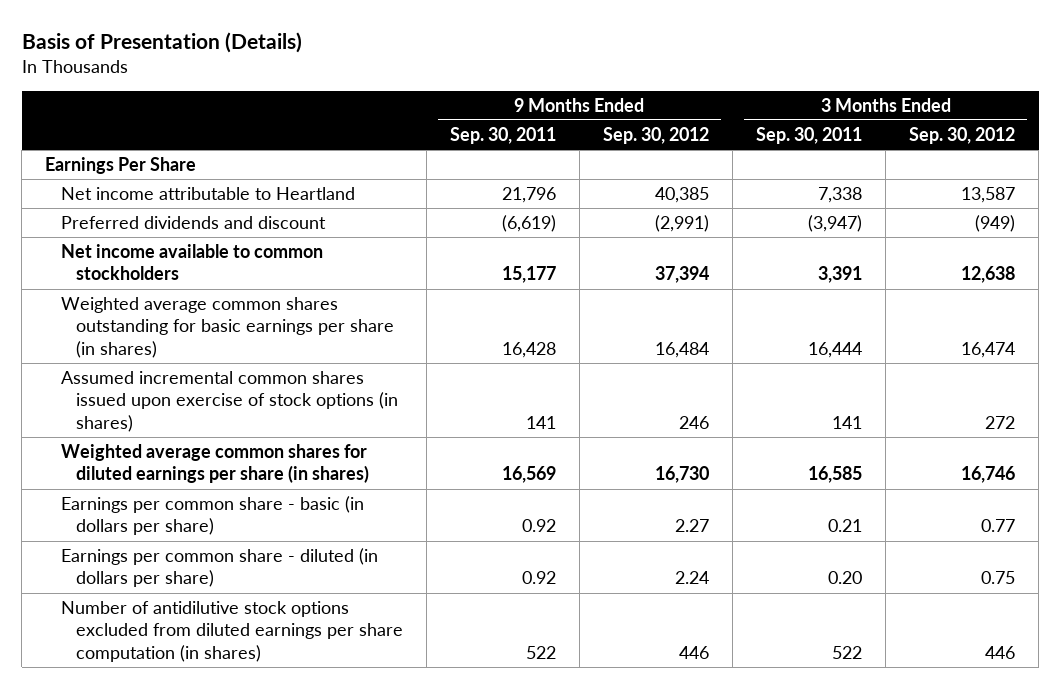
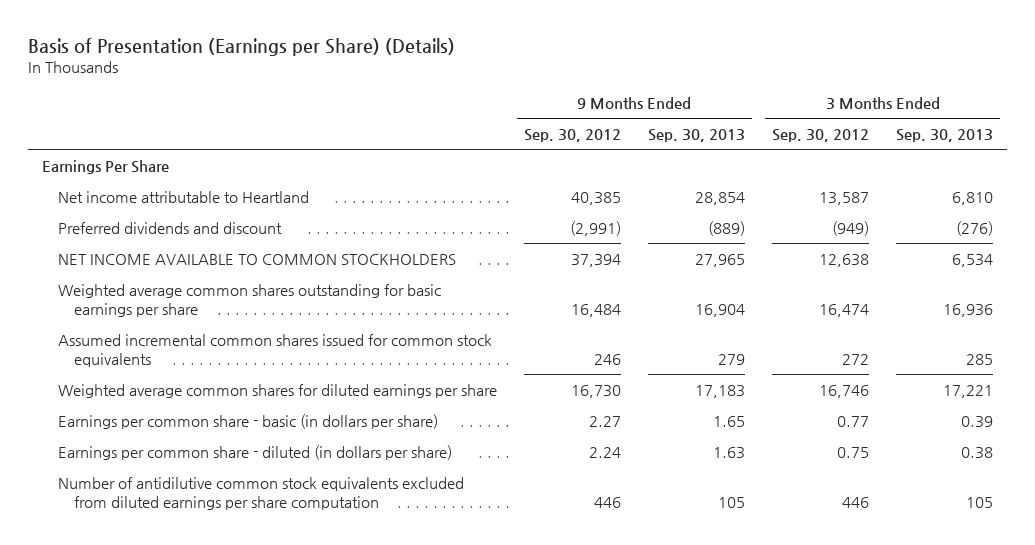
[21,32,302,54] Basis of Presentation (Details) -> [27,37,455,56] Basis of Presentation (Earnings per Share) (Details)
[449,126,556,144] Sep. 30, 2011 -> none
[756,126,863,144] Sep. 30, 2011 -> none
none -> [647,129,745,143] Sep. 30, 2013
none -> [896,129,994,143] Sep. 30, 2013
[60,243,323,281] Net income available to common stockholders -> [57,253,456,265] NET INCOME AVAILABLE TO COMMON STOCKHOLDERS
[60,296,394,358] Weighted average common shares outstanding for basic earnings per share (in shares) -> [57,283,441,318] Weighted average common shares outstanding for basic earnings per share
[60,370,398,432] Assumed incremental common shares issued upon exercise of stock options (in shares) -> [57,333,492,368] Assumed incremental common shares issued for common stock equivalents
[60,443,369,484] Weighted average common shares for diluted earnings per share (in shares) -> [57,383,497,398] Weighted average common shares for diluted earnings per share
[60,600,403,662] Number of antidilutive stock options excluded from diluted earnings per share computation (in shares) -> [57,476,464,511] Number of antidilutive common stock equivalents excluded from diluted earnings per share computation

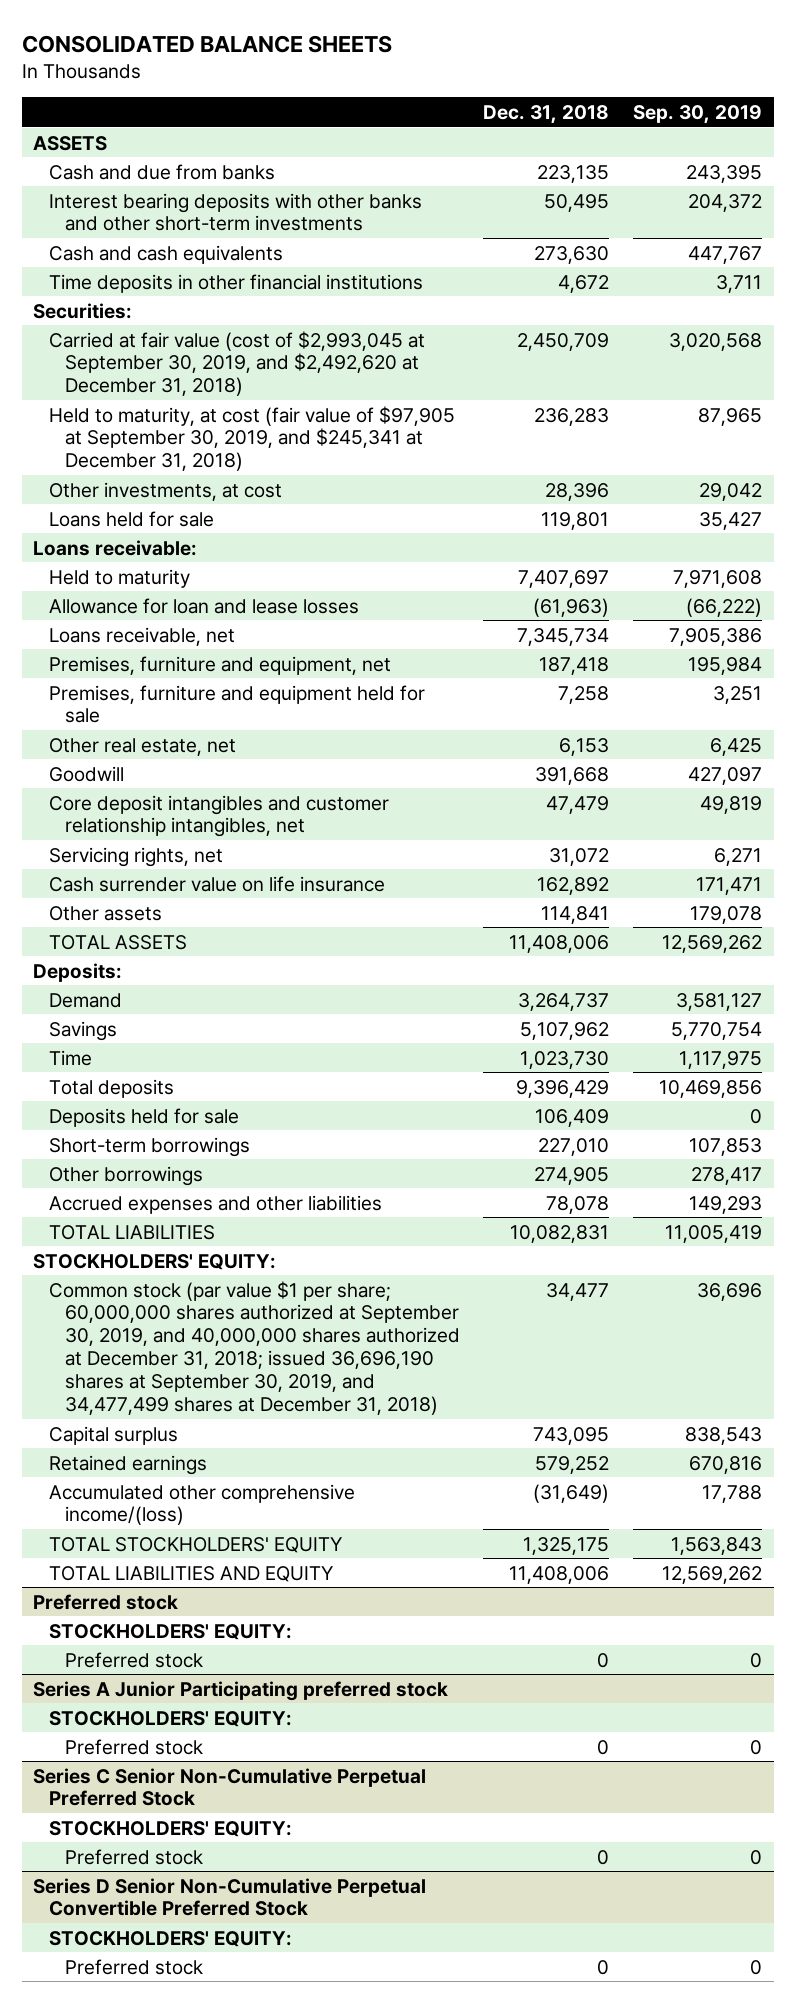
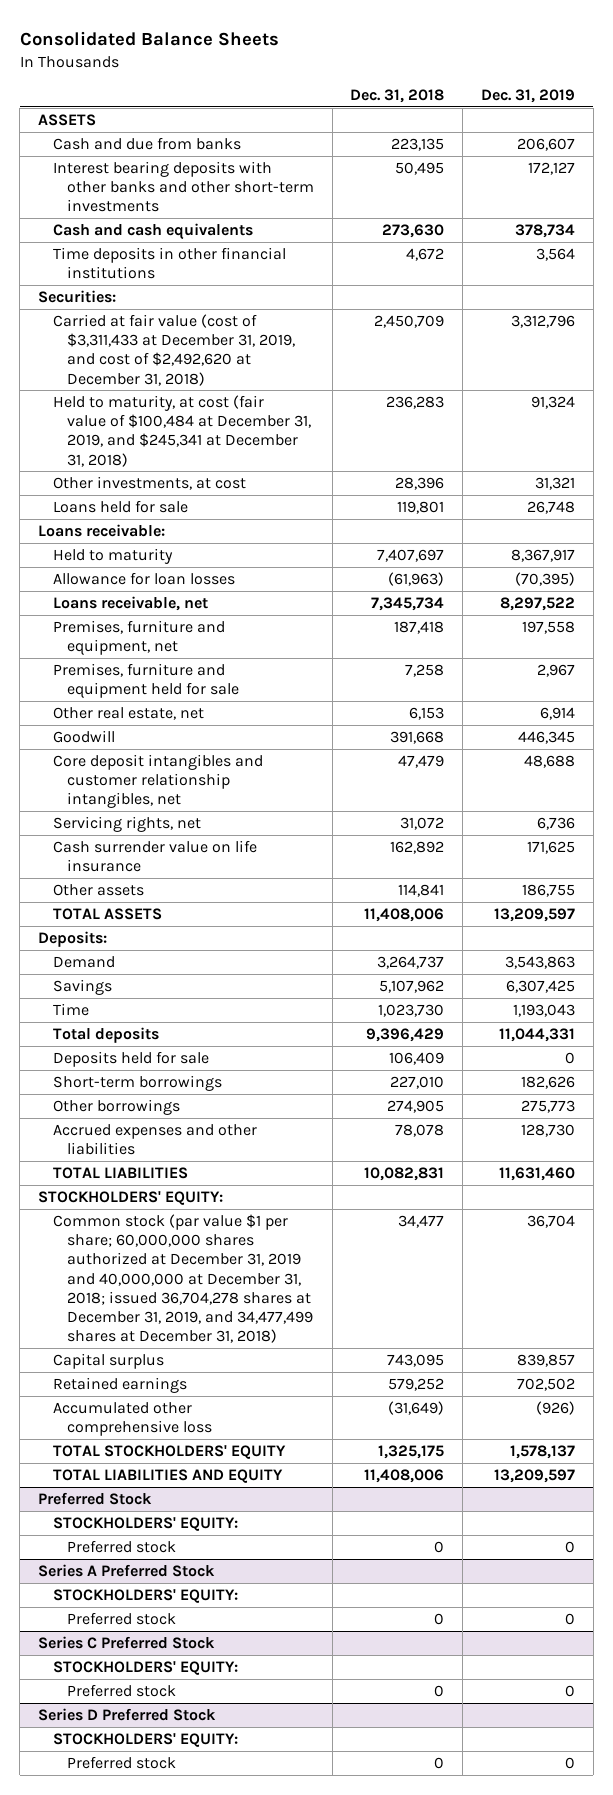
[21,34,392,53] CONSOLIDATED BALANCE SHEETS -> [19,31,279,47] Consolidated Balance Sheets
[632,104,762,124] Sep. 30, 2019 -> none
none -> [480,89,575,104] Dec. 31, 2019
[49,330,426,397] Carried at fair value (cost of $2,993,045 at September 30, 2019, and $2,492,620 at December 31, 2018) -> [52,313,296,386] Carried at fair value (cost of $3,311,433 at December 31, 2019, and cost of $2,492,620 at December 31, 2018)
[49,405,456,472] Held to maturity, at cost (fair value of $97,905 at September 30, 2019, and $245,341 at December 31, 2018) -> [52,394,312,467] Held to maturity, at cost (fair value of $100,484 at December 31, 2019, and $245,341 at December 31, 2018)
[49,597,360,614] Allowance for loan and lease losses -> [52,571,235,585] Allowance for loan losses
[49,1280,461,1416] Common stock (par value $1 per share; 60,000,000 shares authorized at September 30, 2019, and 40,000,000 shares authorized at December 31, 2018; issued 36,696,190 shares at September 30, 2019, and 34,477,499 shares at December 31, 2018) -> [52,1213,314,1344] Common stock (par value $1 per share; 60,000,000 shares authorized at December 31, 2019 and 40,000,000 at December 31, 2018; issued 36,704,278 shares at December 31, 2019, and 34,477,499 shares at December 31, 2018)
[49,1483,356,1526] Accumulated other comprehensive income/(loss) -> [52,1401,213,1437] Accumulated other comprehensive loss
[33,1593,179,1610] Preferred stock -> [38,1491,153,1505] Preferred Stock
[33,1680,449,1701] Series A Junior Participating preferred stock -> [38,1563,216,1577] Series A Preferred Stock
[33,1767,427,1807] Series C Senior Non-Cumulative Perpetual Preferred Stock -> [38,1635,216,1649] Series C Preferred Stock
[33,1877,427,1917] Series D Senior Non-Cumulative Perpetual Convertible Preferred Stock -> [38,1707,217,1721] Series D Preferred Stock

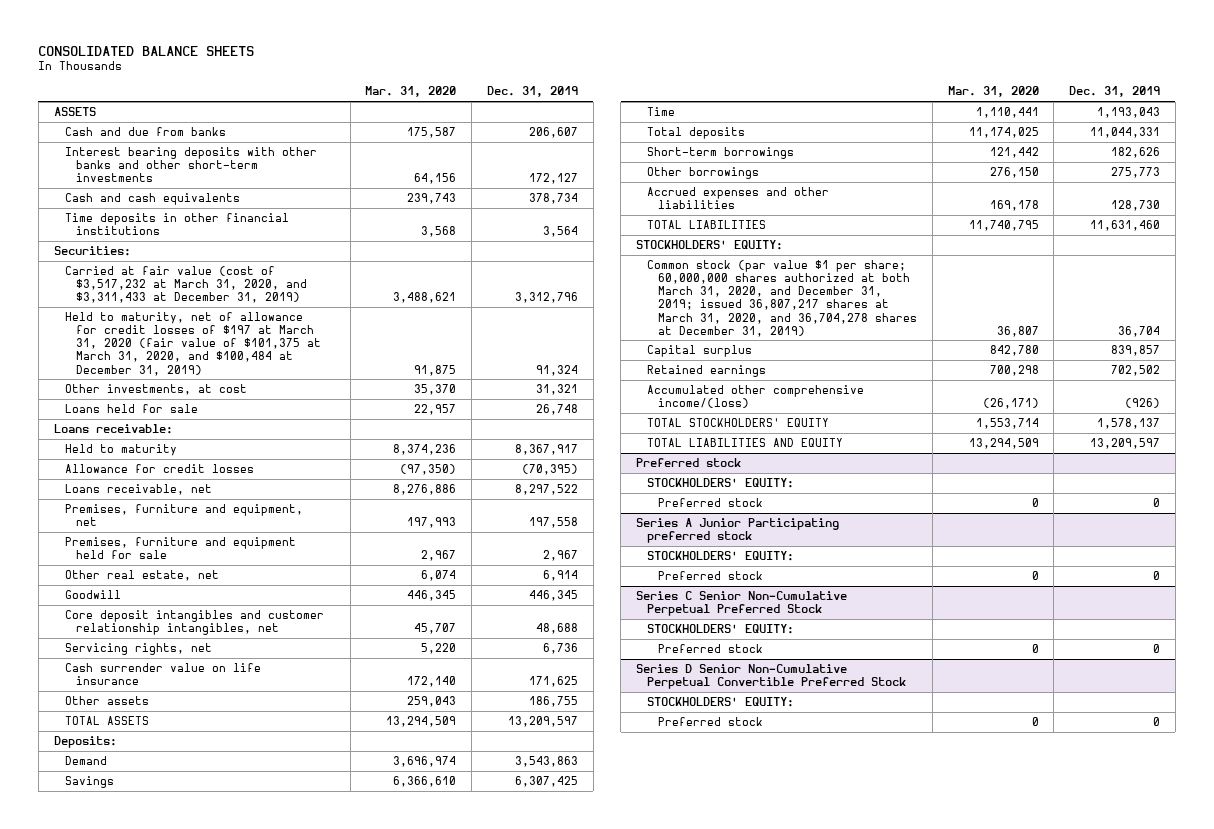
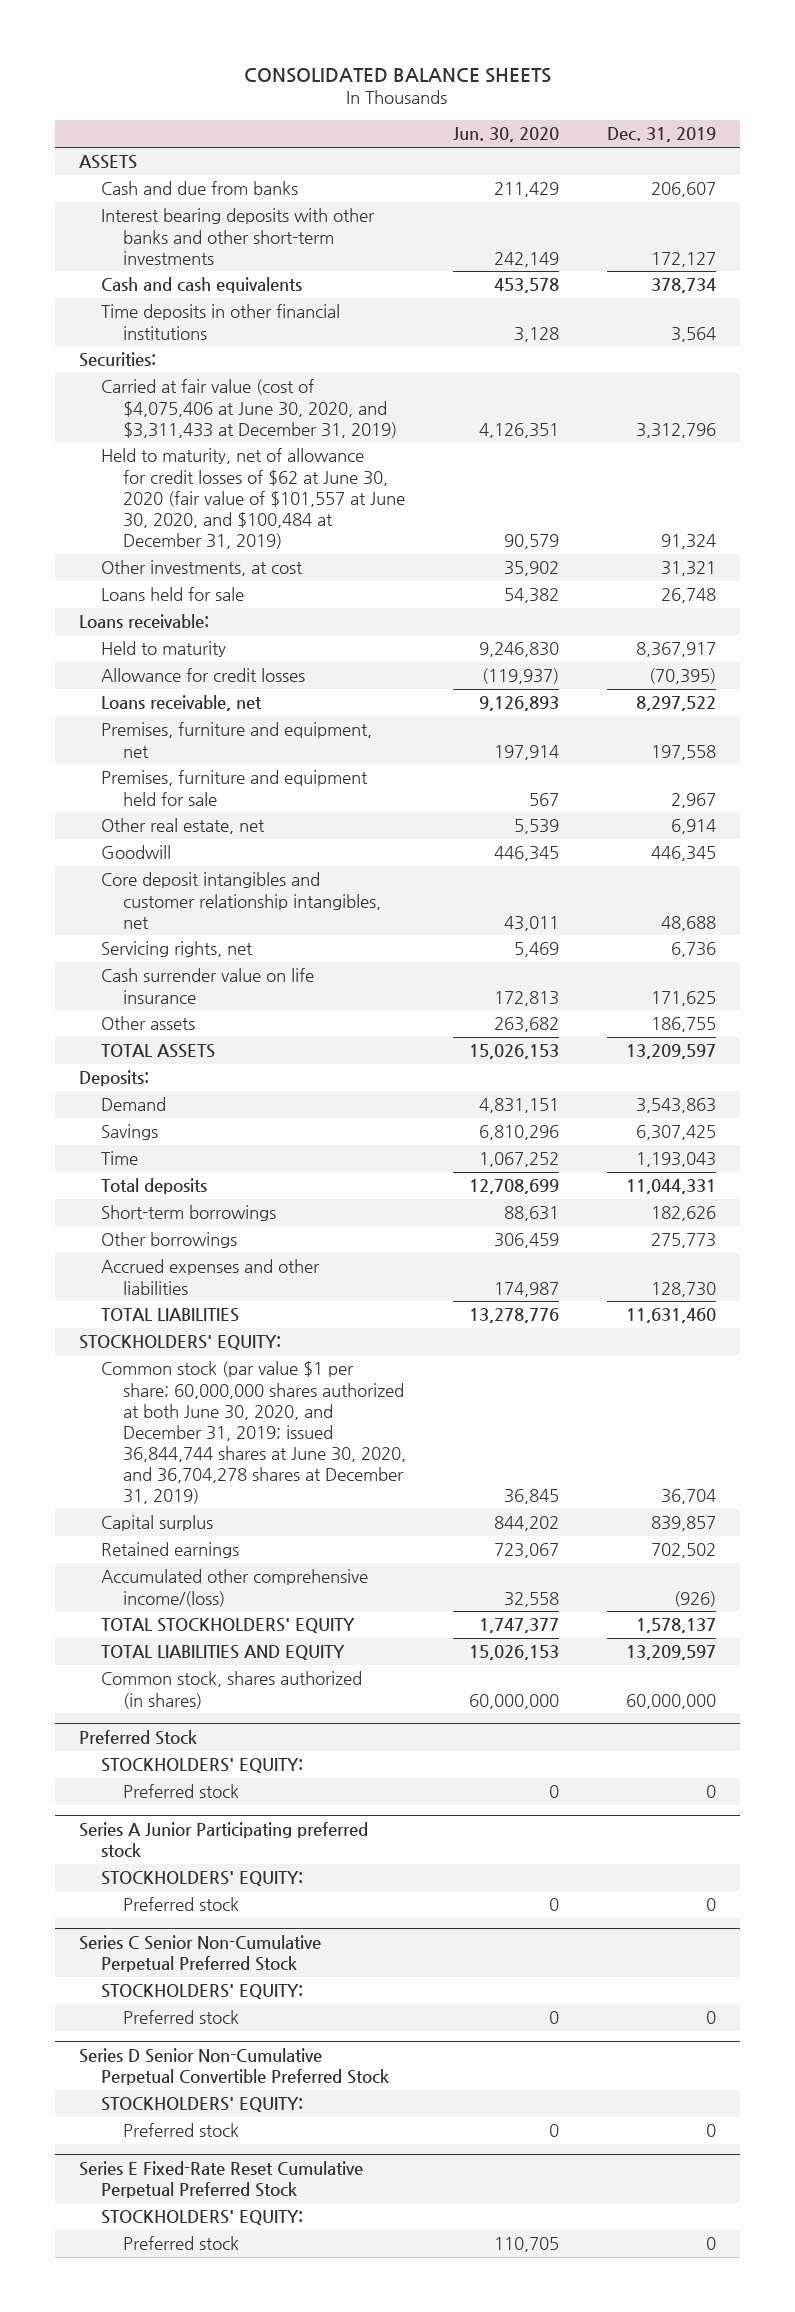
[365,86,457,98] Mar. 31, 2020 -> none
none -> [453,127,560,143] Jun. 30, 2020
[64,265,308,304] Carried at fair value (cost of $3,517,232 at March 31, 2020, and $3,311,433 at December 31, 2019) -> [100,379,397,438] Carried at fair value (cost of $4,075,406 at June 30, 2020, and $3,311,433 at December 31, 2019)
[64,311,322,376] Held to maturity, net of allowance for credit losses of $197 at March 31, 2020 (fair value of $101,375 at March 31, 2020, and $100,484 at December 31, 2019) -> [100,448,405,549] Held to maturity, net of allowance for credit losses of $62 at June 30, 2020 (fair value of $101,557 at June 30, 2020, and $100,484 at December 31, 2019)
[647,259,918,337] Common stock (par value $1 per share; 60,000,000 shares authorized at both March 31, 2020, and December 31, 2019; issued 36,807,217 shares at March 31, 2020, and 36,704,278 shares at December 31, 2019) -> [100,1361,406,1504] Common stock (par value $1 per share; 60,000,000 shares authorized at both June 30, 2020, and December 31, 2019; issued 36,844,744 shares at June 30, 2020, and 36,704,278 shares at December 31, 2019)
none -> [100,1671,362,1709] Common stock, shares authorized (in shares)
[635,457,741,467] Preferred stock -> [78,1730,197,1746] Preferred Stock
none -> [78,2161,363,2199] Series E Fixed-Rate Reset Cumulative Perpetual Preferred Stock
none -> [100,2210,303,2226] STOCKHOLDERS' EQUITY:
none -> [122,2236,239,2251] Preferred stock

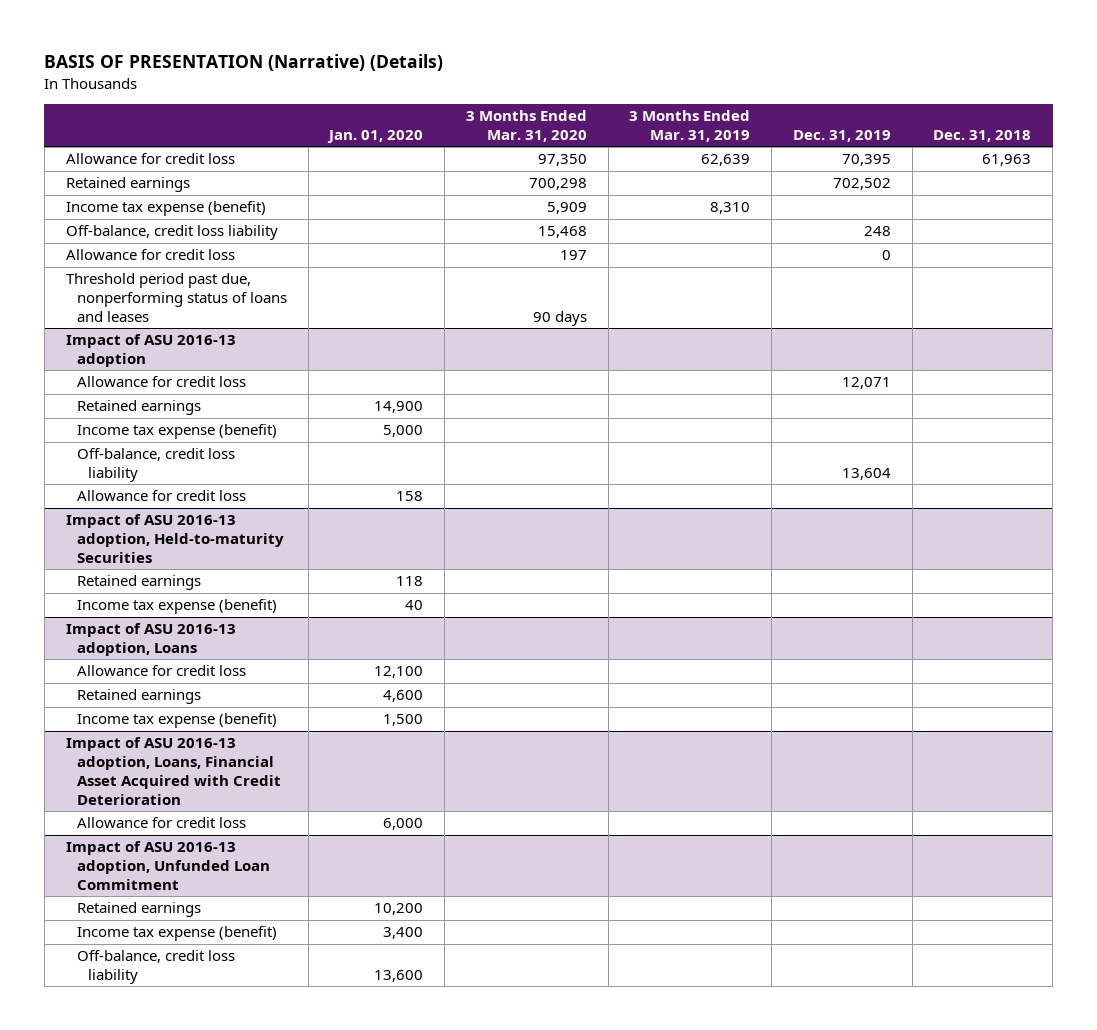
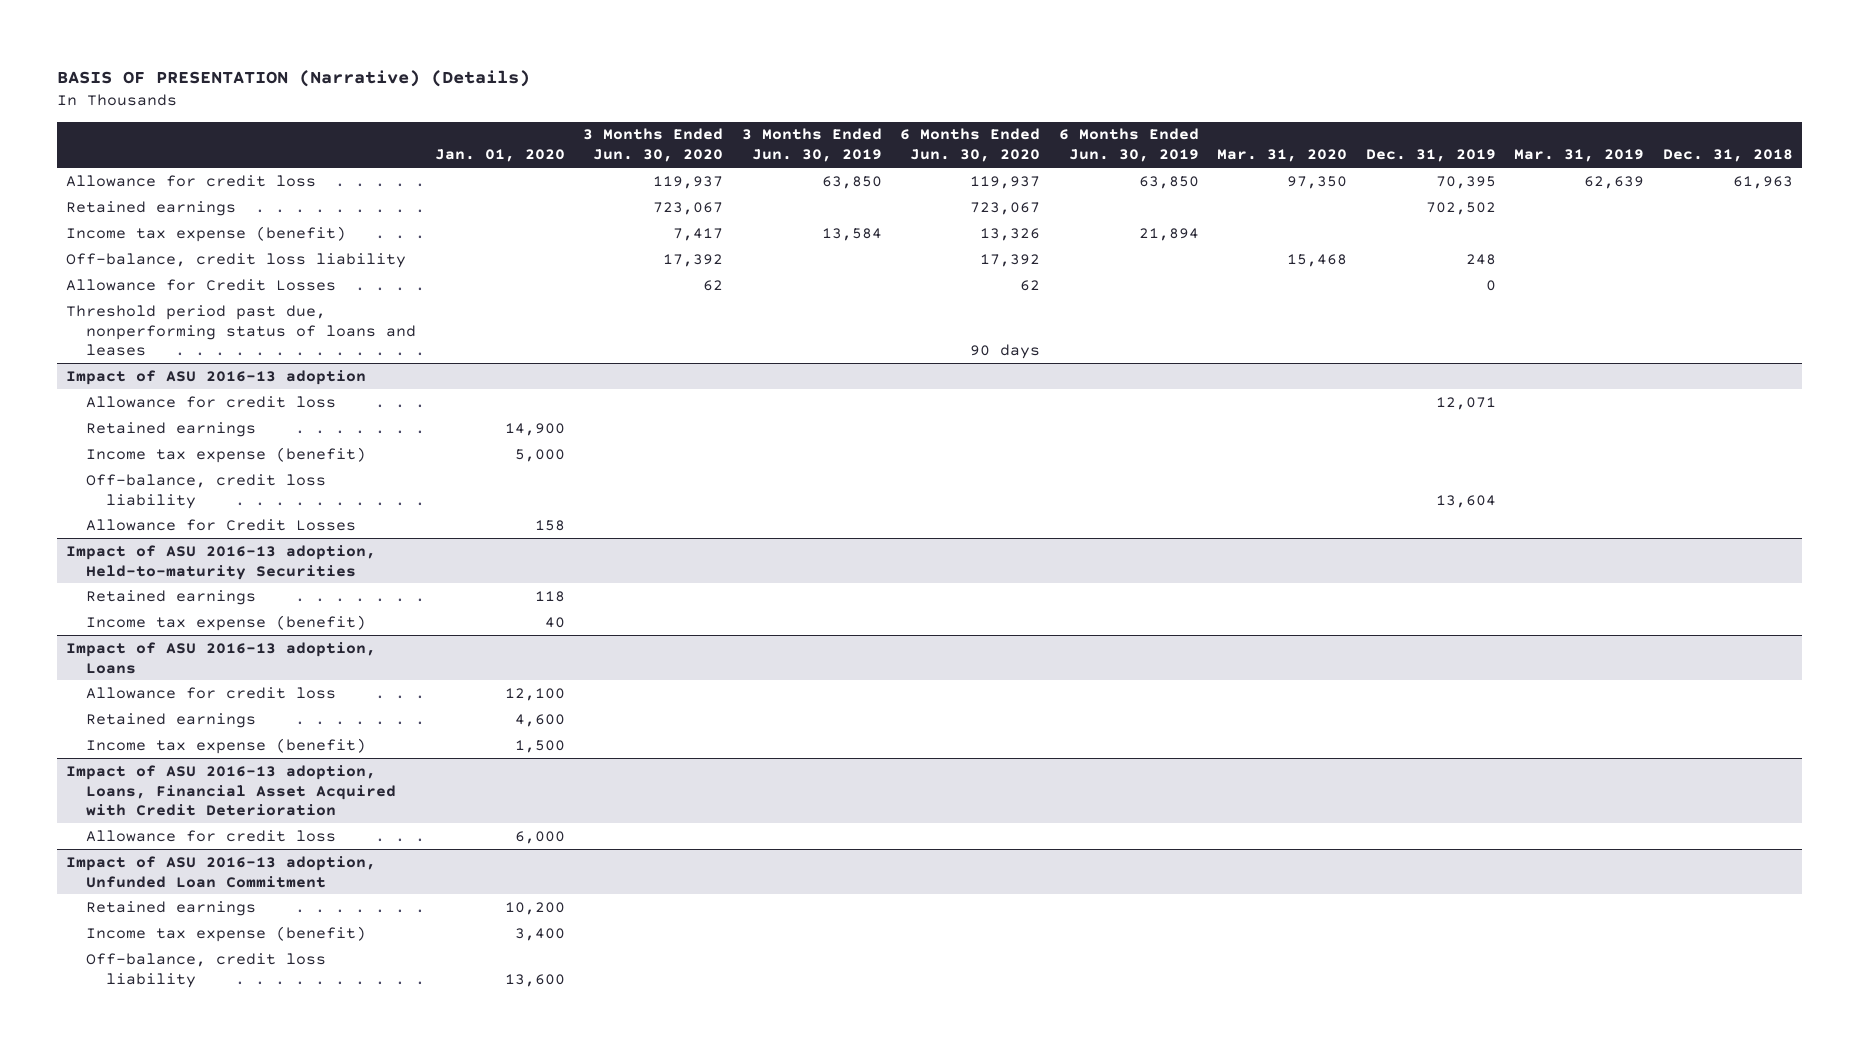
[465,110,587,142] 3 Months Ended Mar. 31, 2020 -> none
[629,110,751,142] 3 Months Ended Mar. 31, 2019 -> none
none -> [583,128,724,163] 3 Months Ended Jun. 30, 2020
none -> [741,128,882,163] 3 Months Ended Jun. 30, 2019
none -> [900,128,1041,163] 6 Months Ended Jun. 30, 2020
none -> [1058,128,1199,163] 6 Months Ended Jun. 30, 2019
none -> [1217,149,1348,163] Mar. 31, 2020
none -> [1514,149,1645,163] Mar. 31, 2019
[65,249,235,261] Allowance for credit loss -> [66,278,337,291] Allowance for Credit Losses
[76,490,246,502] Allowance for credit loss -> [86,518,357,531] Allowance for Credit Losses

